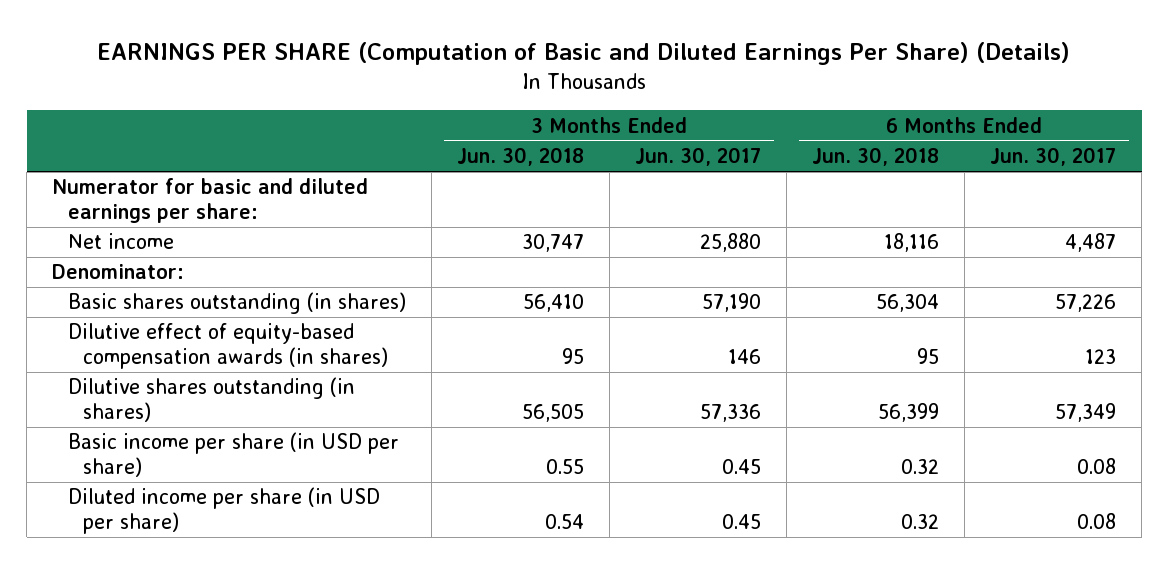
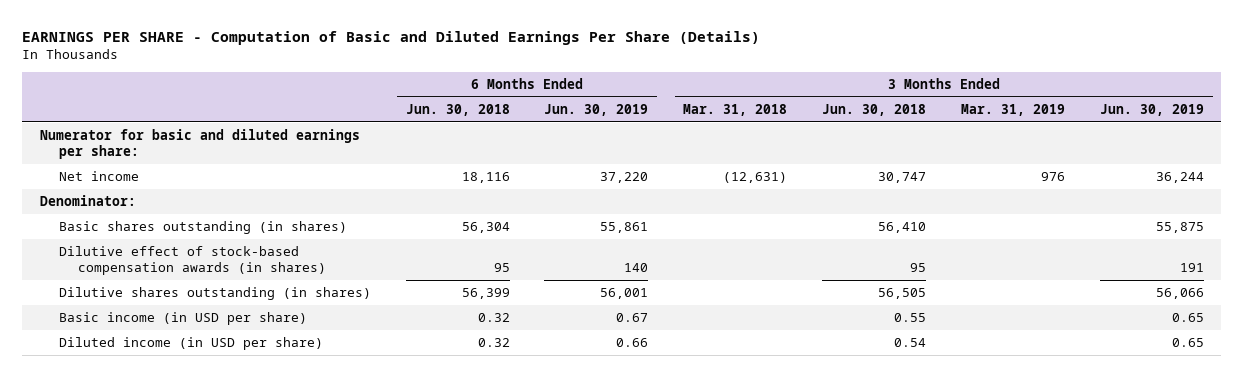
[97,42,1071,66] EARNINGS PER SHARE (Computation of Basic and Diluted Earnings Per Share) (Details) -> [22,30,761,45] EARNINGS PER SHARE - Computation of Basic and Diluted Earnings Per Share (Details)
[635,147,762,167] Jun. 30, 2017 -> none
[990,147,1117,167] Jun. 30, 2017 -> none
none -> [544,103,649,116] Jun. 30, 2019
none -> [683,103,788,116] Mar. 31, 2018
none -> [961,103,1066,116] Mar. 31, 2019
none -> [1099,103,1204,116] Jun. 30, 2019
[67,323,389,370] Dilutive effect of equity-based compensation awards (in shares) -> [58,246,327,276] Dilutive effect of stock-based compensation awards (in shares)
[67,432,399,478] Basic income per share (in USD per share) -> [58,312,307,326] Basic income (in USD per share)
[67,487,380,535] Diluted income per share (in USD per share) -> [58,337,323,351] Diluted income (in USD per share)

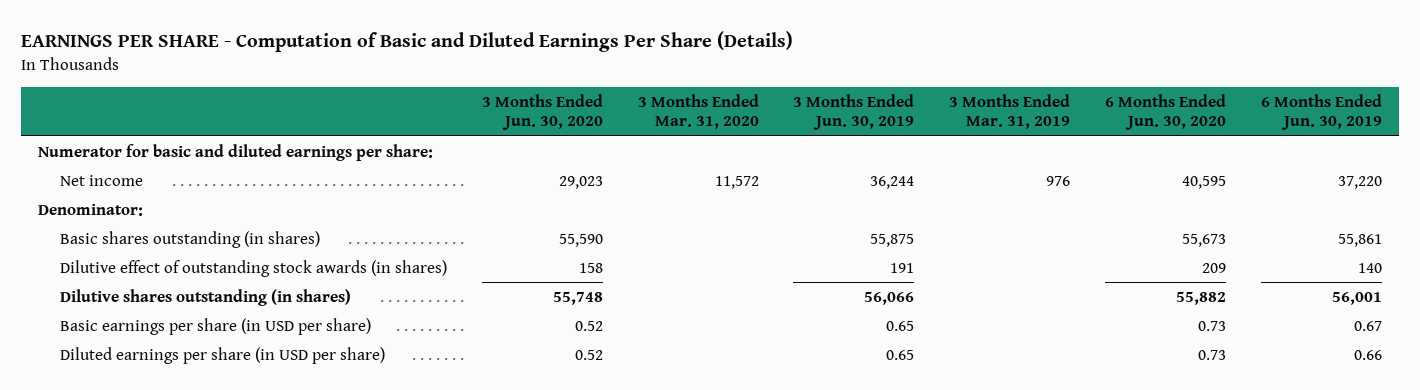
[405,103,510,116] Jun. 30, 2018 -> none
[683,103,788,116] Mar. 31, 2018 -> none
[822,103,927,116] Jun. 30, 2018 -> none
none -> [481,93,603,131] 3 Months Ended Jun. 30, 2020
none -> [637,93,759,130] 3 Months Ended Mar. 31, 2020
none -> [1104,93,1226,131] 6 Months Ended Jun. 30, 2020
[58,246,327,276] Dilutive effect of stock-based compensation awards (in shares) -> [59,259,447,277] Dilutive effect of outstanding stock awards (in shares)
[58,312,307,326] Basic income (in USD per share) -> [59,317,371,335] Basic earnings per share (in USD per share)
[58,337,323,351] Diluted income (in USD per share) -> [59,346,385,364] Diluted earnings per share (in USD per share)

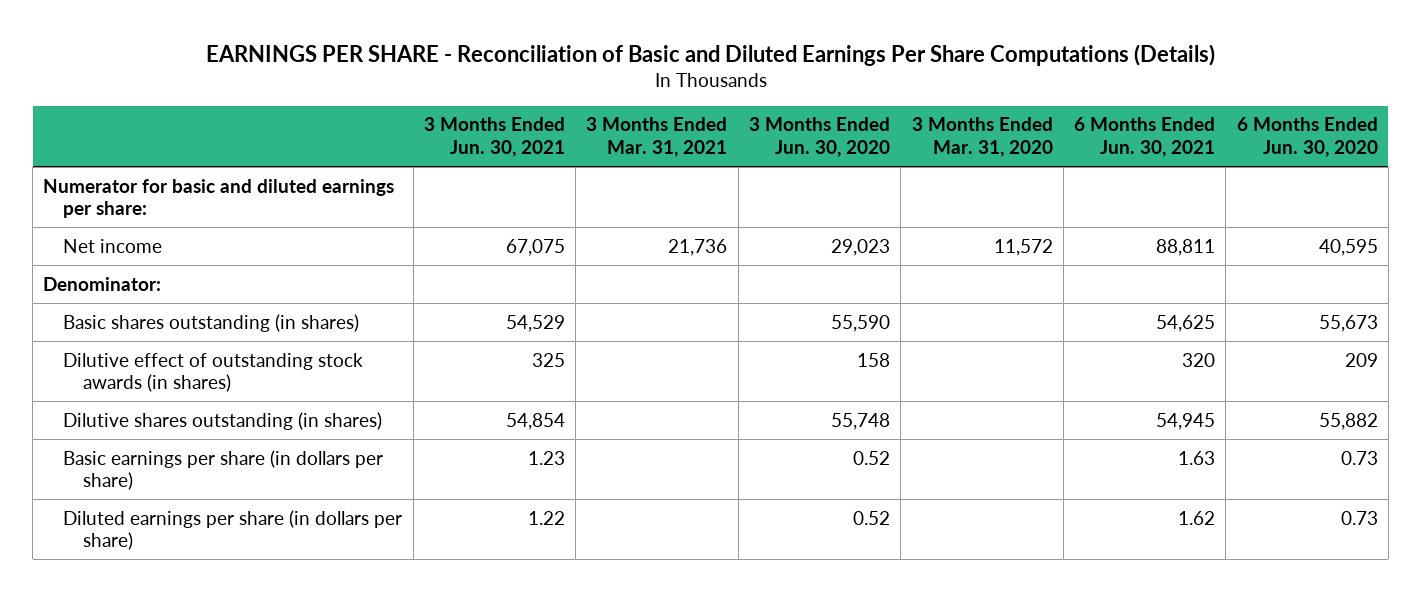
[21,31,794,53] EARNINGS PER SHARE - Computation of Basic and Diluted Earnings Per Share (Details) -> [205,43,1215,66] EARNINGS PER SHARE - Reconciliation of Basic and Diluted Earnings Per Share Computations (Details)
[793,93,915,131] 3 Months Ended Jun. 30, 2019 -> none
[949,93,1071,130] 3 Months Ended Mar. 31, 2019 -> none
[1260,93,1382,131] 6 Months Ended Jun. 30, 2019 -> none
none -> [423,117,565,158] 3 Months Ended Jun. 30, 2021
none -> [586,117,728,158] 3 Months Ended Mar. 31, 2021
none -> [1074,117,1216,158] 6 Months Ended Jun. 30, 2021
[59,317,371,335] Basic earnings per share (in USD per share) -> [63,449,384,491] Basic earnings per share (in dollars per share)
[59,346,385,364] Diluted earnings per share (in USD per share) -> [63,509,403,551] Diluted earnings per share (in dollars per share)

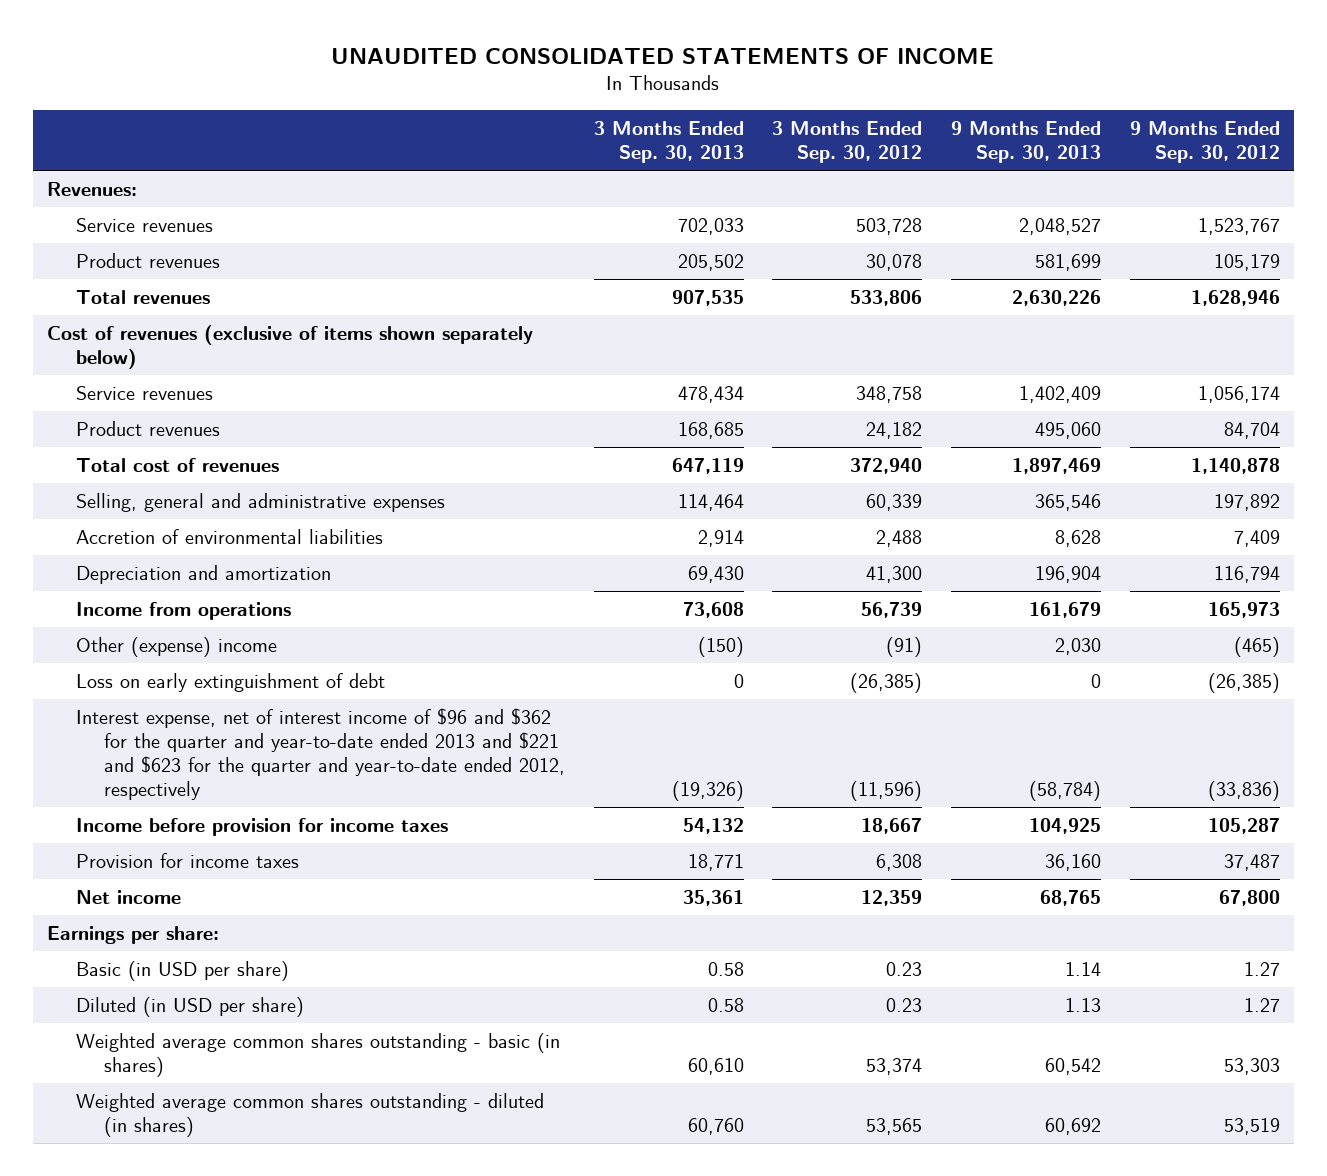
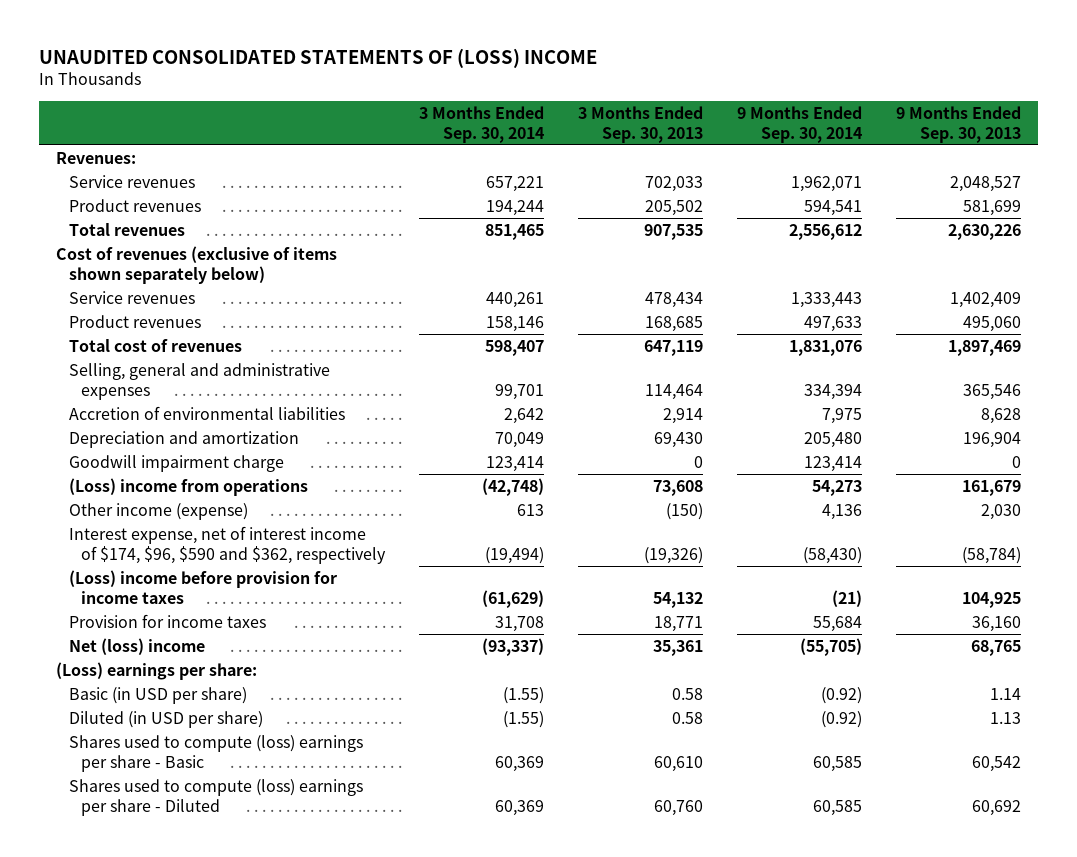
[331,47,995,64] UNAUDITED CONSOLIDATED STATEMENTS OF INCOME -> [39,47,598,68] UNAUDITED CONSOLIDATED STATEMENTS OF (LOSS) INCOME
[772,121,923,164] 3 Months Ended Sep. 30, 2012 -> none
[1129,121,1280,164] 9 Months Ended Sep. 30, 2012 -> none
none -> [419,105,545,143] 3 Months Ended Sep. 30, 2014
none -> [737,105,863,143] 9 Months Ended Sep. 30, 2014
[75,672,385,692] Loss on early extinguishment of debt -> none
none -> [68,454,284,472] Goodwill impairment charge
[75,601,291,620] Income from operations -> [68,477,308,496] (Loss) income from operations
[75,636,277,657] Other (expense) income -> [68,502,248,520] Other income (expense)
[75,707,566,801] Interest expense, net of interest income of $96 and $362 for the quarter and year-to-date ended 2013 and $221 and $623 for the quarter and year-to-date ended 2012, respectively -> [68,525,387,564] Interest expense, net of interest income of $174, $96, $590 and $362, respectively
[75,817,448,836] Income before provision for income taxes -> [68,569,337,604] (Loss) income before provision for income taxes
[75,889,181,904] Net income -> [68,637,205,655] Net (loss) income
[47,925,220,944] Earnings per share: -> [56,661,258,680] (Loss) earnings per share:
[75,1032,560,1077] Weighted average common shares outstanding - basic (in shares) -> [68,734,363,772] Shares used to compute (loss) earnings per share - Basic
[75,1092,544,1137] Weighted average common shares outstanding - diluted (in shares) -> [68,778,363,816] Shares used to compute (loss) earnings per share - Diluted

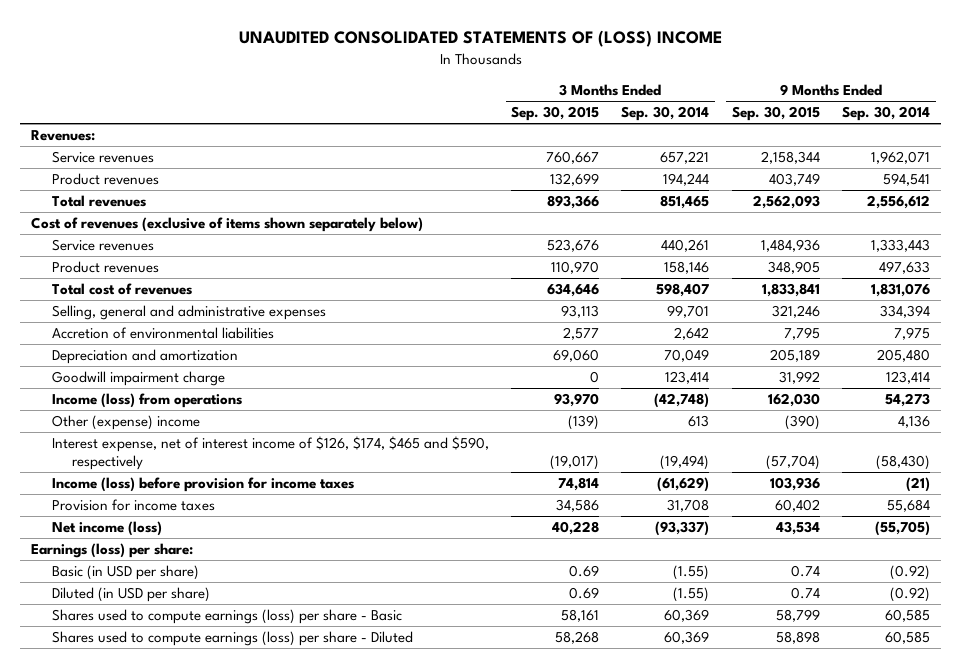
[578,105,704,143] 3 Months Ended Sep. 30, 2013 -> none
[896,105,1022,143] 9 Months Ended Sep. 30, 2013 -> none
none -> [511,106,600,122] Sep. 30, 2015
none -> [731,106,820,122] Sep. 30, 2015
[68,477,308,496] (Loss) income from operations -> [51,393,242,409] Income (loss) from operations
[68,502,248,520] Other income (expense) -> [51,415,200,431] Other (expense) income
[68,525,387,564] Interest expense, net of interest income of $174, $96, $590 and $362, respectively -> [51,436,489,470] Interest expense, net of interest income of $126, $174, $465 and $590, respectively
[68,569,337,604] (Loss) income before provision for income taxes -> [51,477,354,493] Income (loss) before provision for income taxes
[68,637,205,655] Net (loss) income -> [51,521,162,537] Net income (loss)
[56,661,258,680] (Loss) earnings per share: -> [31,543,194,559] Earnings (loss) per share:
[68,734,363,772] Shares used to compute (loss) earnings per share - Basic -> [51,609,402,625] Shares used to compute earnings (loss) per share - Basic
[68,778,363,816] Shares used to compute (loss) earnings per share - Diluted -> [51,631,413,647] Shares used to compute earnings (loss) per share - Diluted

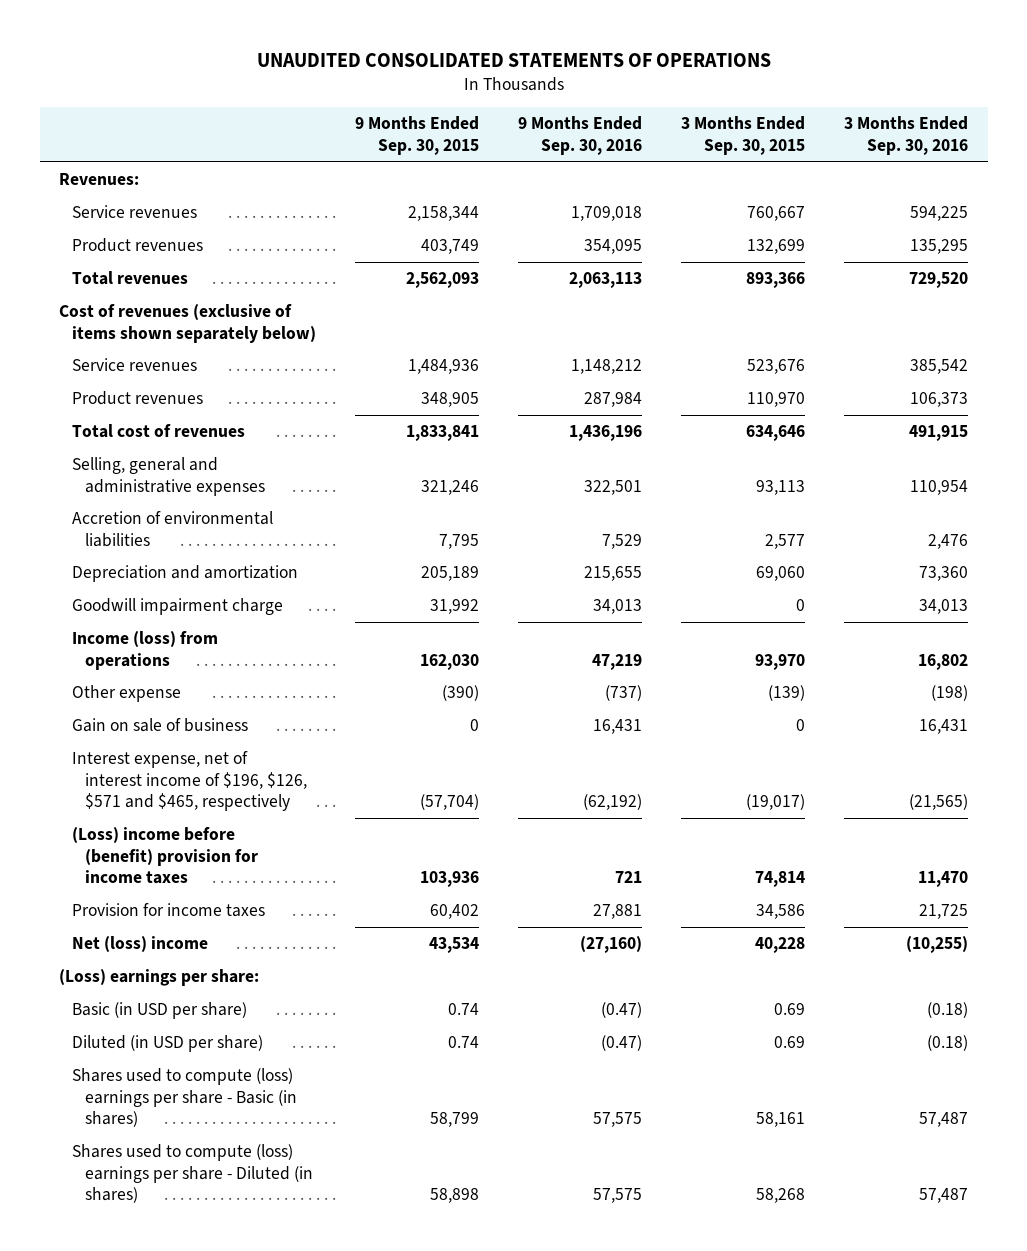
[238,30,722,48] UNAUDITED CONSOLIDATED STATEMENTS OF (LOSS) INCOME -> [256,52,771,67] UNAUDITED CONSOLIDATED STATEMENTS OF OPERATIONS
[621,106,710,122] Sep. 30, 2014 -> none
[842,106,931,122] Sep. 30, 2014 -> none
none -> [518,116,643,156] 9 Months Ended Sep. 30, 2016
none -> [844,116,969,156] 3 Months Ended Sep. 30, 2016
[51,415,200,431] Other (expense) income -> [72,685,182,703] Other expense
none -> [72,718,249,733] Gain on sale of business
[51,436,489,470] Interest expense, net of interest income of $126, $174, $465 and $590, respectively -> [72,751,308,812] Interest expense, net of interest income of $196, $126, $571 and $465, respectively
[51,477,354,493] Income (loss) before provision for income taxes -> [72,827,259,885] (Loss) income before (benefit) provision for income taxes
[51,521,162,537] Net income (loss) -> [72,936,209,953] Net (loss) income
[31,543,194,559] Earnings (loss) per share: -> [59,969,260,987] (Loss) earnings per share:
[51,609,402,625] Shares used to compute earnings (loss) per share - Basic -> [72,1068,298,1128] Shares used to compute (loss) earnings per share - Basic (in shares)
[51,631,413,647] Shares used to compute earnings (loss) per share - Diluted -> [72,1144,314,1204] Shares used to compute (loss) earnings per share - Diluted (in shares)

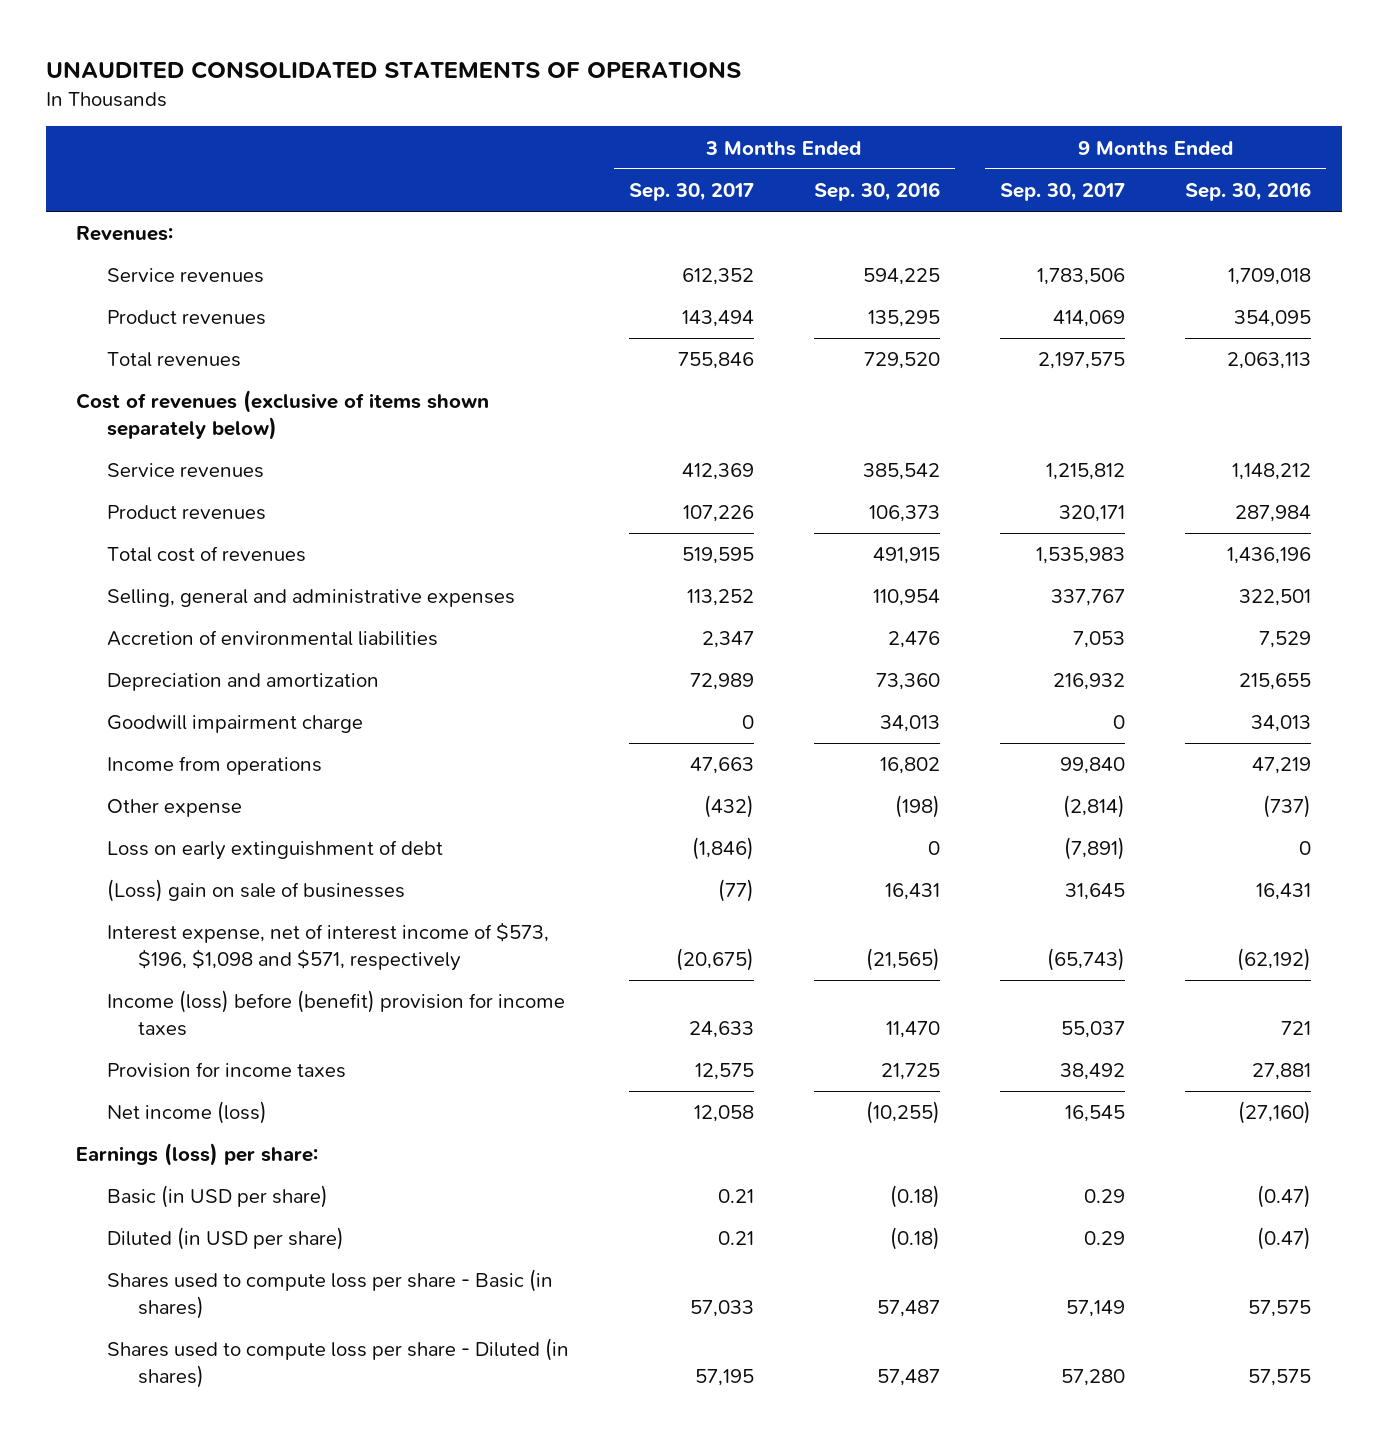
[355,116,480,156] 9 Months Ended Sep. 30, 2015 -> none
[681,116,806,156] 3 Months Ended Sep. 30, 2015 -> none
none -> [628,183,754,202] Sep. 30, 2017
none -> [1000,183,1126,202] Sep. 30, 2017
[72,631,219,670] Income (loss) from operations -> [106,756,322,776] Income from operations
none -> [106,840,443,861] Loss on early extinguishment of debt
[72,718,249,733] Gain on sale of business -> [106,879,405,903] (Loss) gain on sale of businesses
[72,751,308,812] Interest expense, net of interest income of $196, $126, $571 and $465, respectively -> [106,922,549,971] Interest expense, net of interest income of $573, $196, $1,098 and $571, respectively
[72,827,259,885] (Loss) income before (benefit) provision for income taxes -> [106,990,565,1036] Income (loss) before (benefit) provision for income taxes
[72,936,209,953] Net (loss) income -> [106,1101,267,1125] Net income (loss)
[59,969,260,987] (Loss) earnings per share: -> [75,1143,318,1167] Earnings (loss) per share:
[72,1068,298,1128] Shares used to compute (loss) earnings per share - Basic (in shares) -> [106,1269,553,1319] Shares used to compute loss per share - Basic (in shares)
[72,1144,314,1204] Shares used to compute (loss) earnings per share - Diluted (in shares) -> [106,1338,569,1388] Shares used to compute loss per share - Diluted (in shares)

